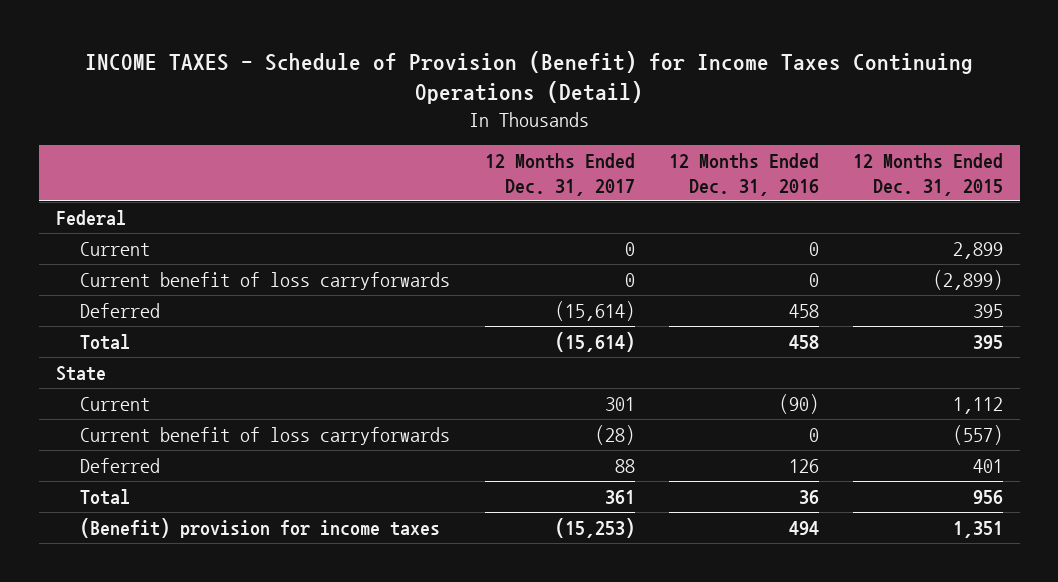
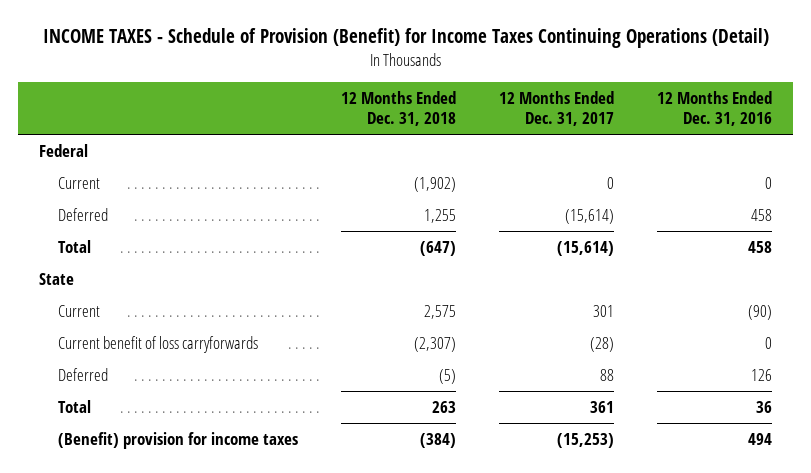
[852,152,1003,196] 12 Months Ended Dec. 31, 2015 -> none
none -> [341,91,457,127] 12 Months Ended Dec. 31, 2018
[80,271,451,290] Current benefit of loss carryforwards -> none

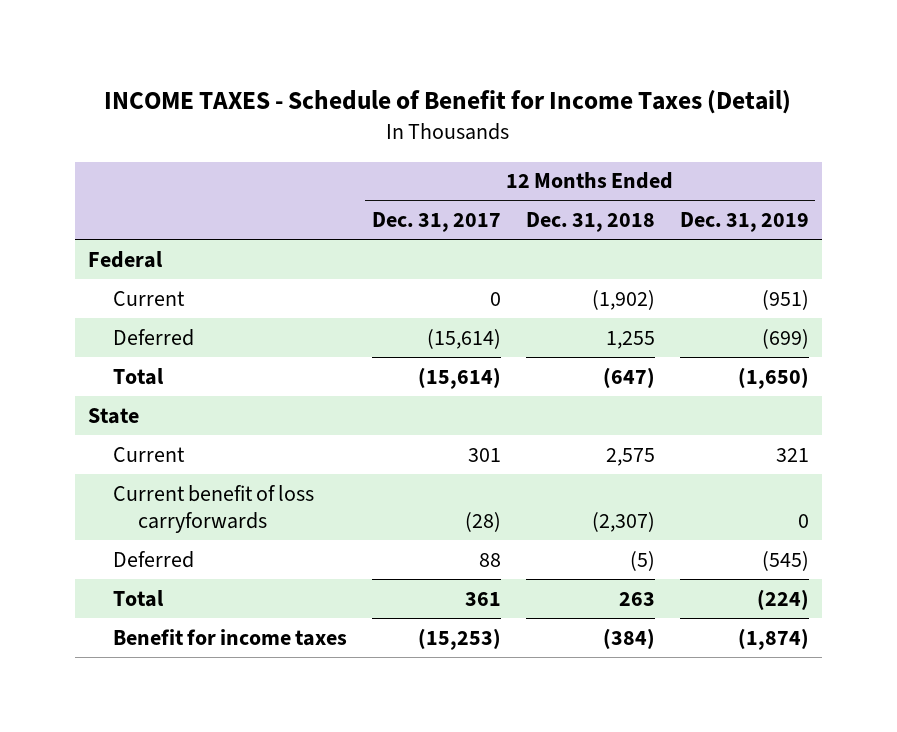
[42,28,769,49] INCOME TAXES - Schedule of Provision (Benefit) for Income Taxes Continuing Operations (Detail) -> [104,90,792,115] INCOME TAXES - Schedule of Benefit for Income Taxes (Detail)
[656,91,772,127] 12 Months Ended Dec. 31, 2016 -> none
none -> [680,212,810,233] Dec. 31, 2019
[58,431,299,449] (Benefit) provision for income taxes -> [112,628,347,646] Benefit for income taxes

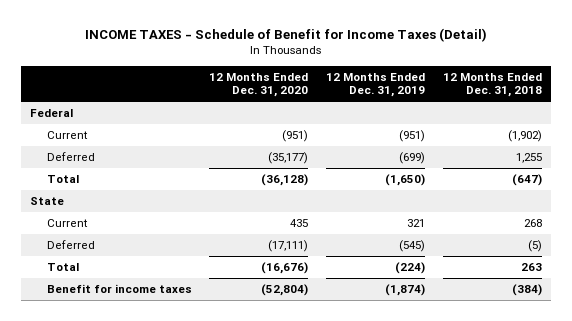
[371,212,501,233] Dec. 31, 2017 -> none
none -> [209,72,309,98] 12 Months Ended Dec. 31, 2020
[112,484,314,533] Current benefit of loss carryforwards -> none
[605,447,655,466] 2,575 -> [523,218,542,227] 268

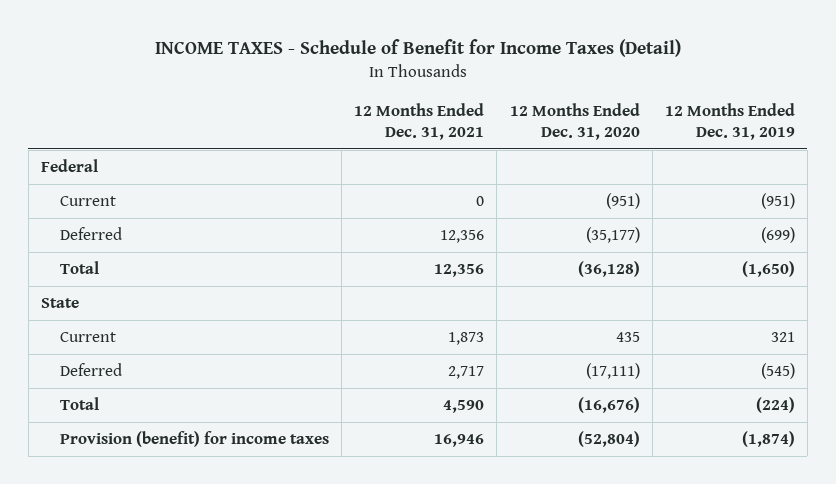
[442,72,542,98] 12 Months Ended Dec. 31, 2018 -> none
none -> [354,102,485,141] 12 Months Ended Dec. 31, 2021
[46,283,192,293] Benefit for income taxes -> [60,431,330,448] Provision (benefit) for income taxes

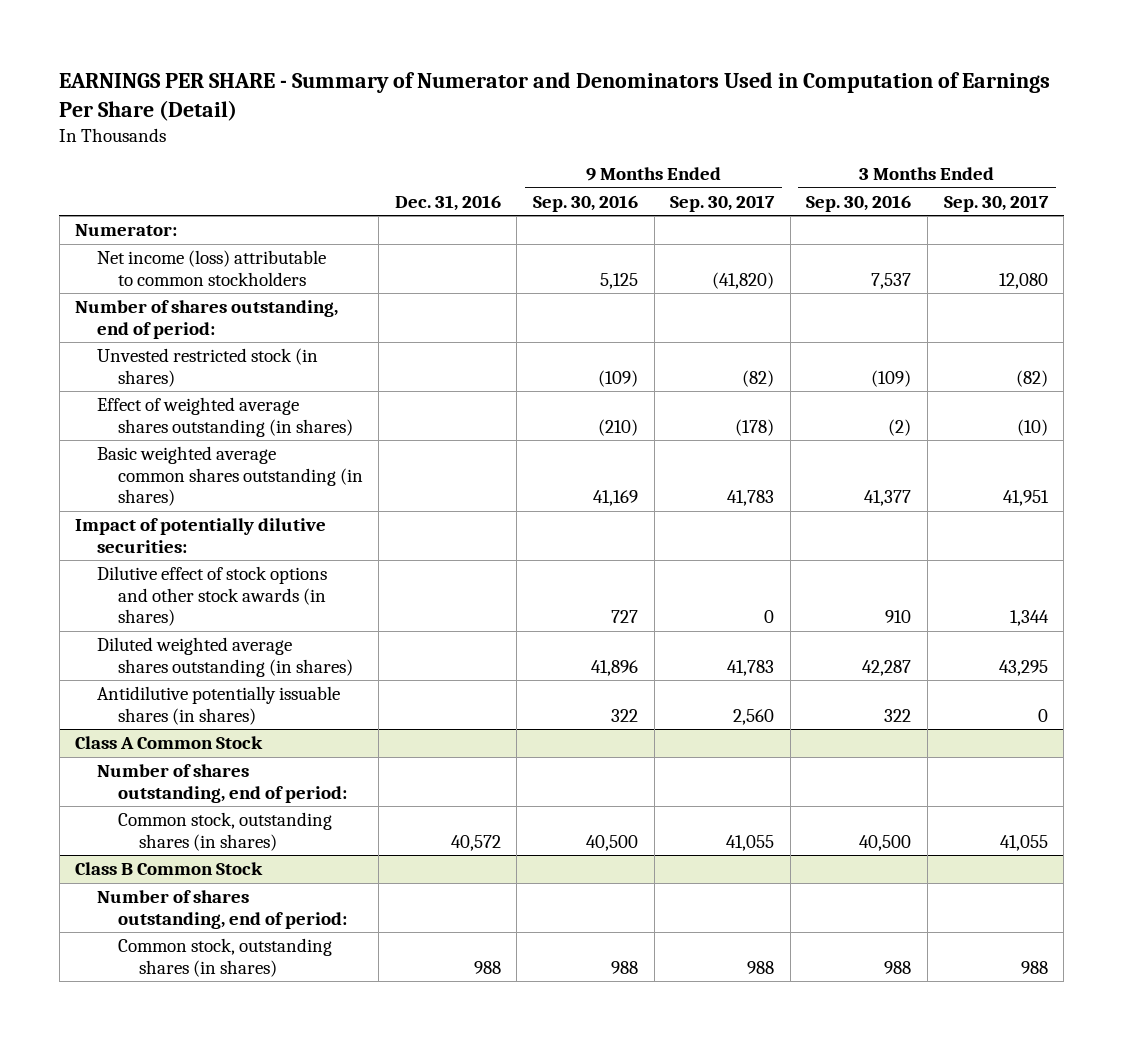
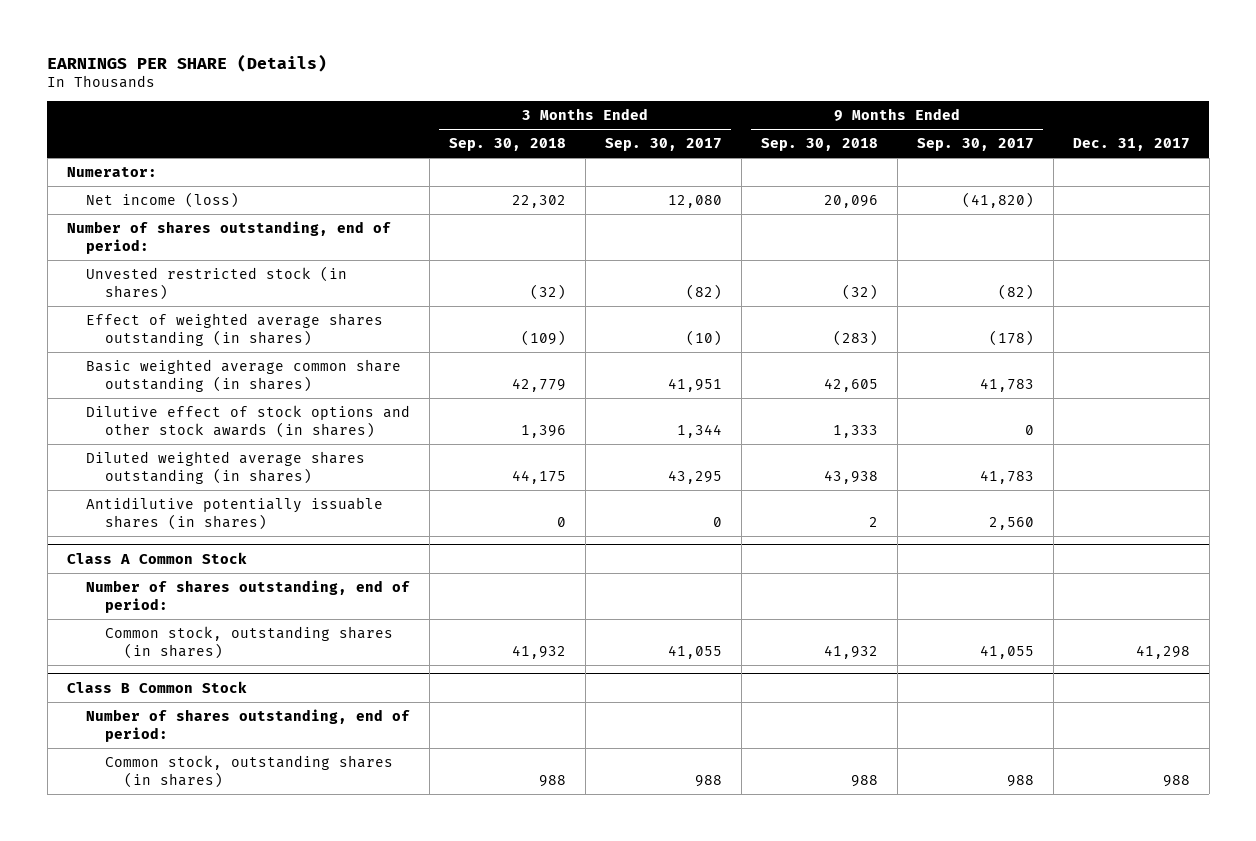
[59,71,1051,121] EARNINGS PER SHARE - Summary of Numerator and Denominators Used in Computation of Earnings Per Share (Detail) -> [47,53,328,72] EARNINGS PER SHARE (Details)
[394,194,501,211] Dec. 31, 2016 -> none
[533,194,639,212] Sep. 30, 2016 -> none
[806,194,912,212] Sep. 30, 2016 -> none
none -> [448,138,566,152] Sep. 30, 2018
none -> [760,138,878,152] Sep. 30, 2018
none -> [1072,138,1190,152] Dec. 31, 2017
[96,250,326,286] Net income (loss) attributable to common stockholders -> [85,191,239,208] Net income (loss)
[75,518,327,553] Impact of potentially dilutive securities: -> none
[96,446,363,507] Basic weighted average common shares outstanding (in shares) -> [85,358,401,392] Basic weighted average common share outstanding (in shares)

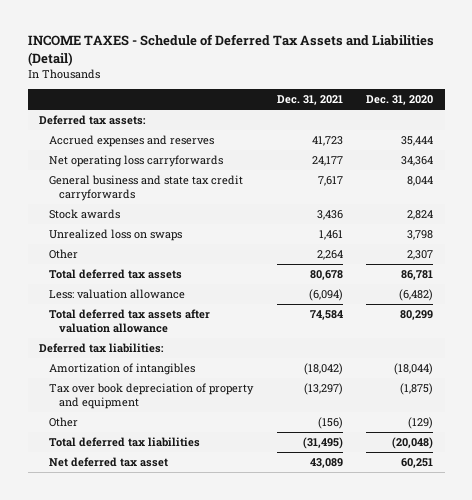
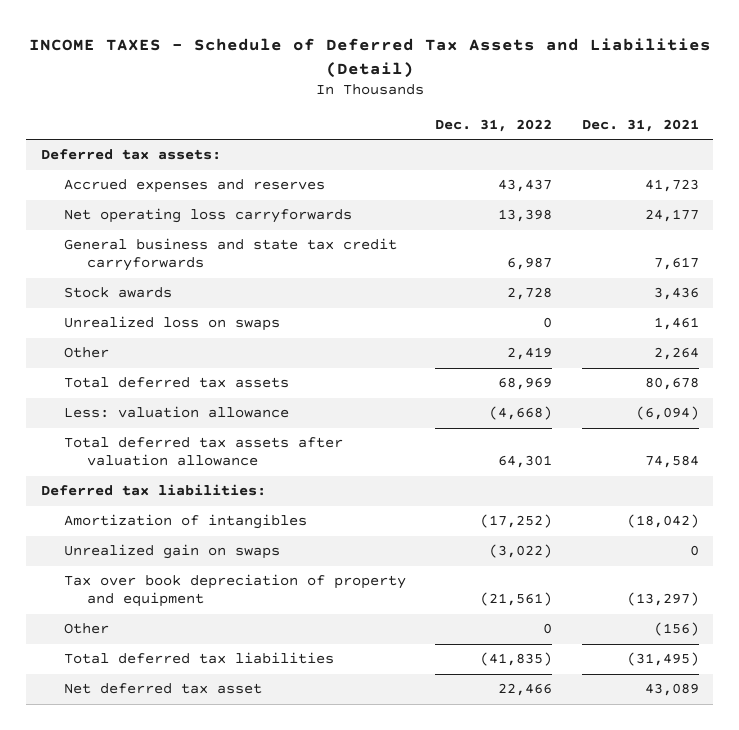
[365,95,433,106] Dec. 31, 2020 -> none
none -> [435,119,553,133] Dec. 31, 2022
none -> [63,544,280,560] Unrealized gain on swaps

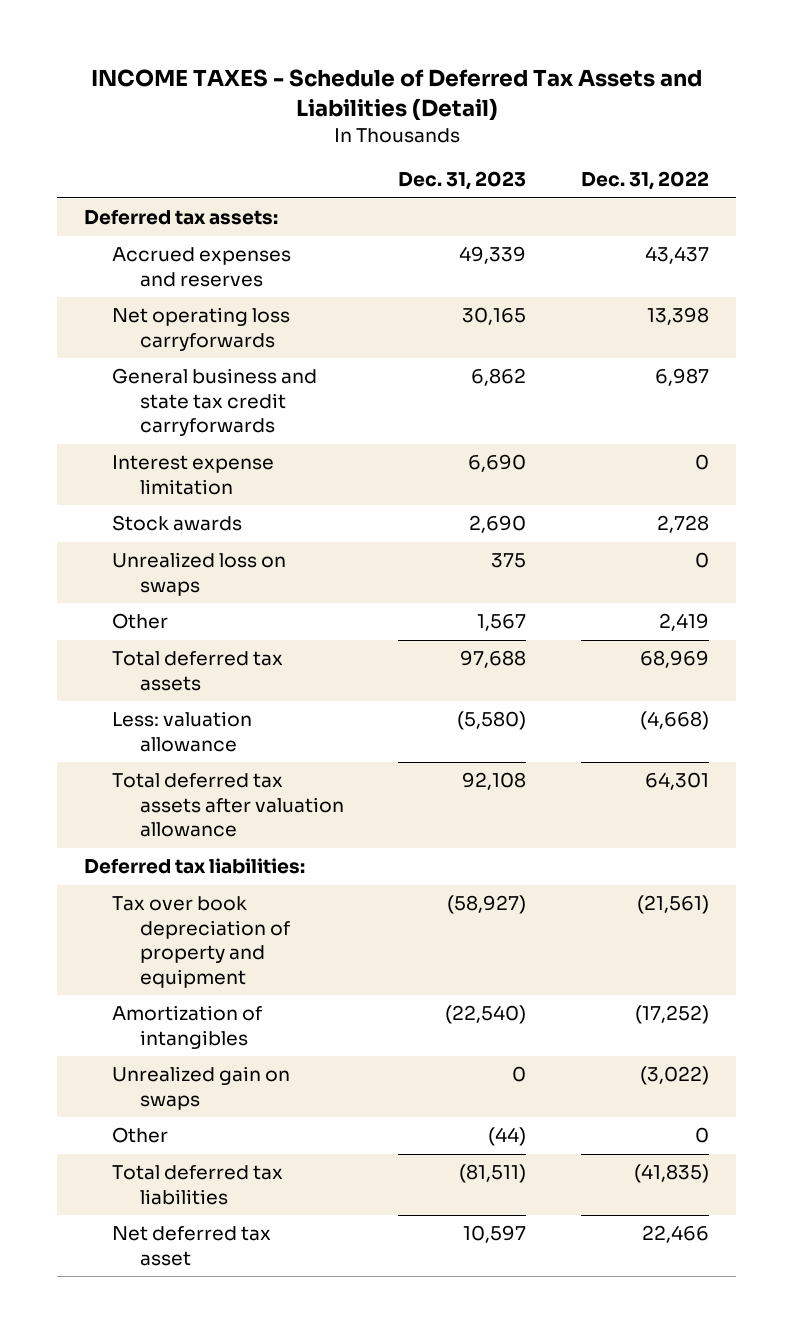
[581,119,699,133] Dec. 31, 2021 -> none
none -> [398,171,527,191] Dec. 31, 2023
none -> [111,455,274,495] Interest expense limitation
[63,574,406,608] Tax over book depreciation of property and equipment -> [111,896,290,988] Tax over book depreciation of property and equipment

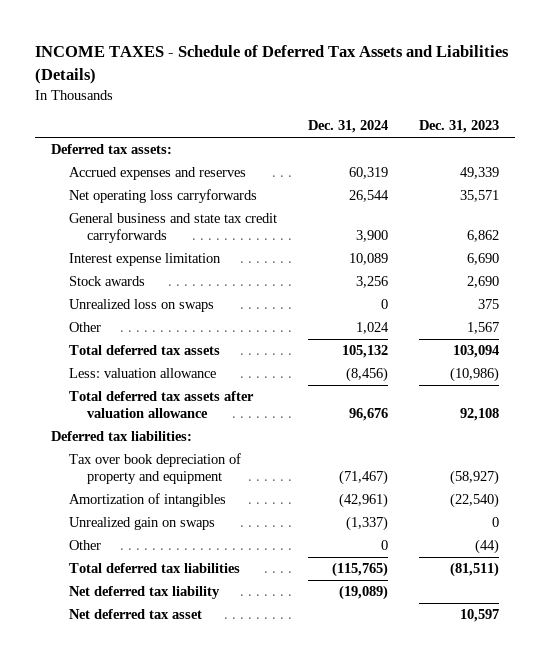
[90,69,702,122] INCOME TAXES - Schedule of Deferred Tax Assets and Liabilities (Detail) -> [34,45,509,84] INCOME TAXES - Schedule of Deferred Tax Assets and Liabilities (Details)
[581,171,710,191] Dec. 31, 2022 -> none
none -> [307,120,388,134] Dec. 31, 2024
[462,307,527,326] 30,165 -> [460,190,500,203] 35,571
[460,650,527,669] 97,688 -> [453,345,500,359] 103,094
[457,711,527,731] (5,580) -> [450,367,500,383] (10,986)
none -> [68,586,220,600] Net deferred tax liability

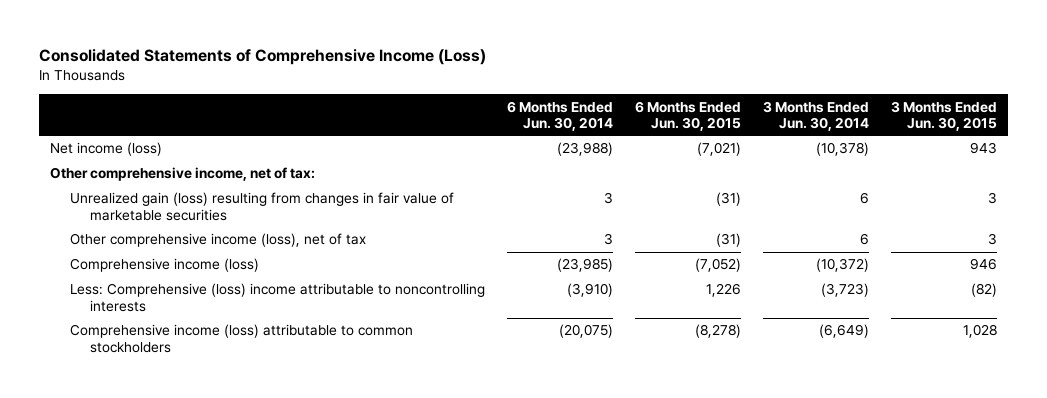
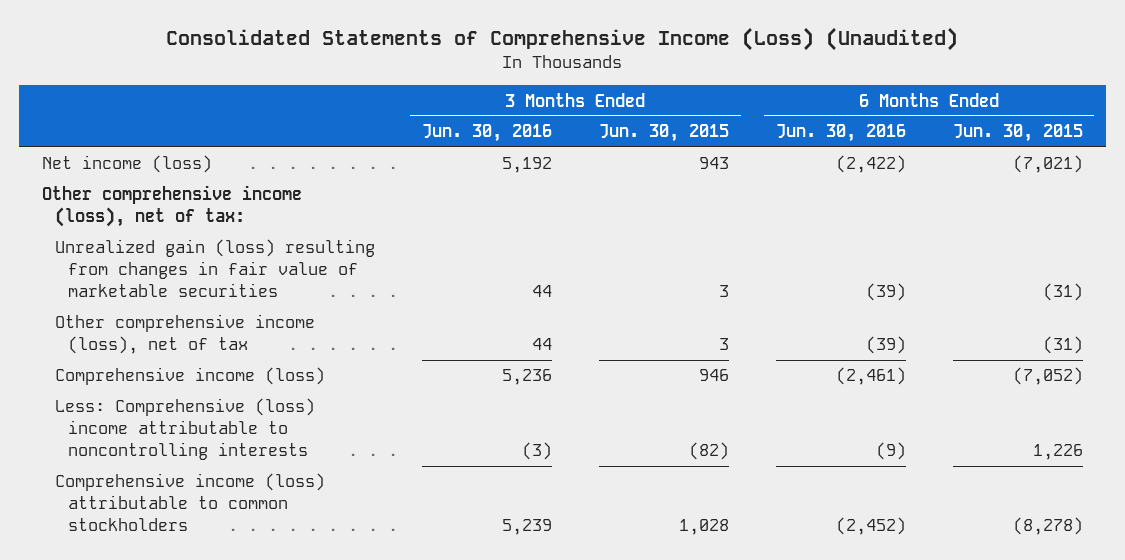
[39,49,487,66] Consolidated Statements of Comprehensive Income (Loss) -> [166,27,959,52] Consolidated Statements of Comprehensive Income (Loss) (Unaudited)
[506,100,613,131] 6 Months Ended Jun. 30, 2014 -> none
[762,100,869,131] 3 Months Ended Jun. 30, 2014 -> none
none -> [421,124,552,143] Jun. 30, 2016
none -> [775,124,906,143] Jun. 30, 2016
[50,167,316,182] Other comprehensive income, net of tax: -> [42,185,303,228] Other comprehensive income (loss), net of tax:

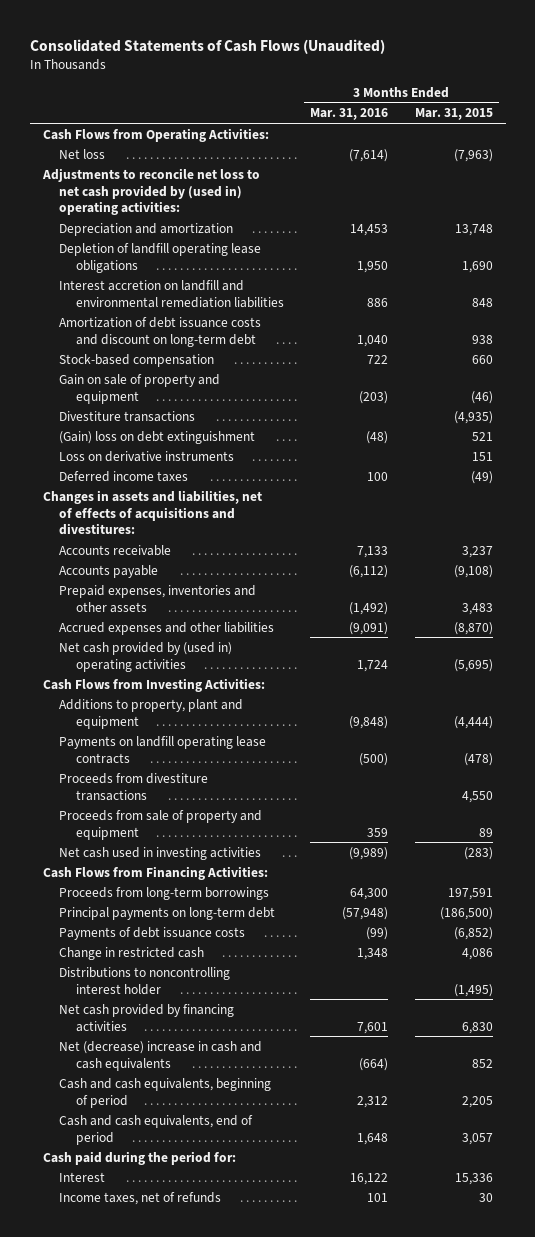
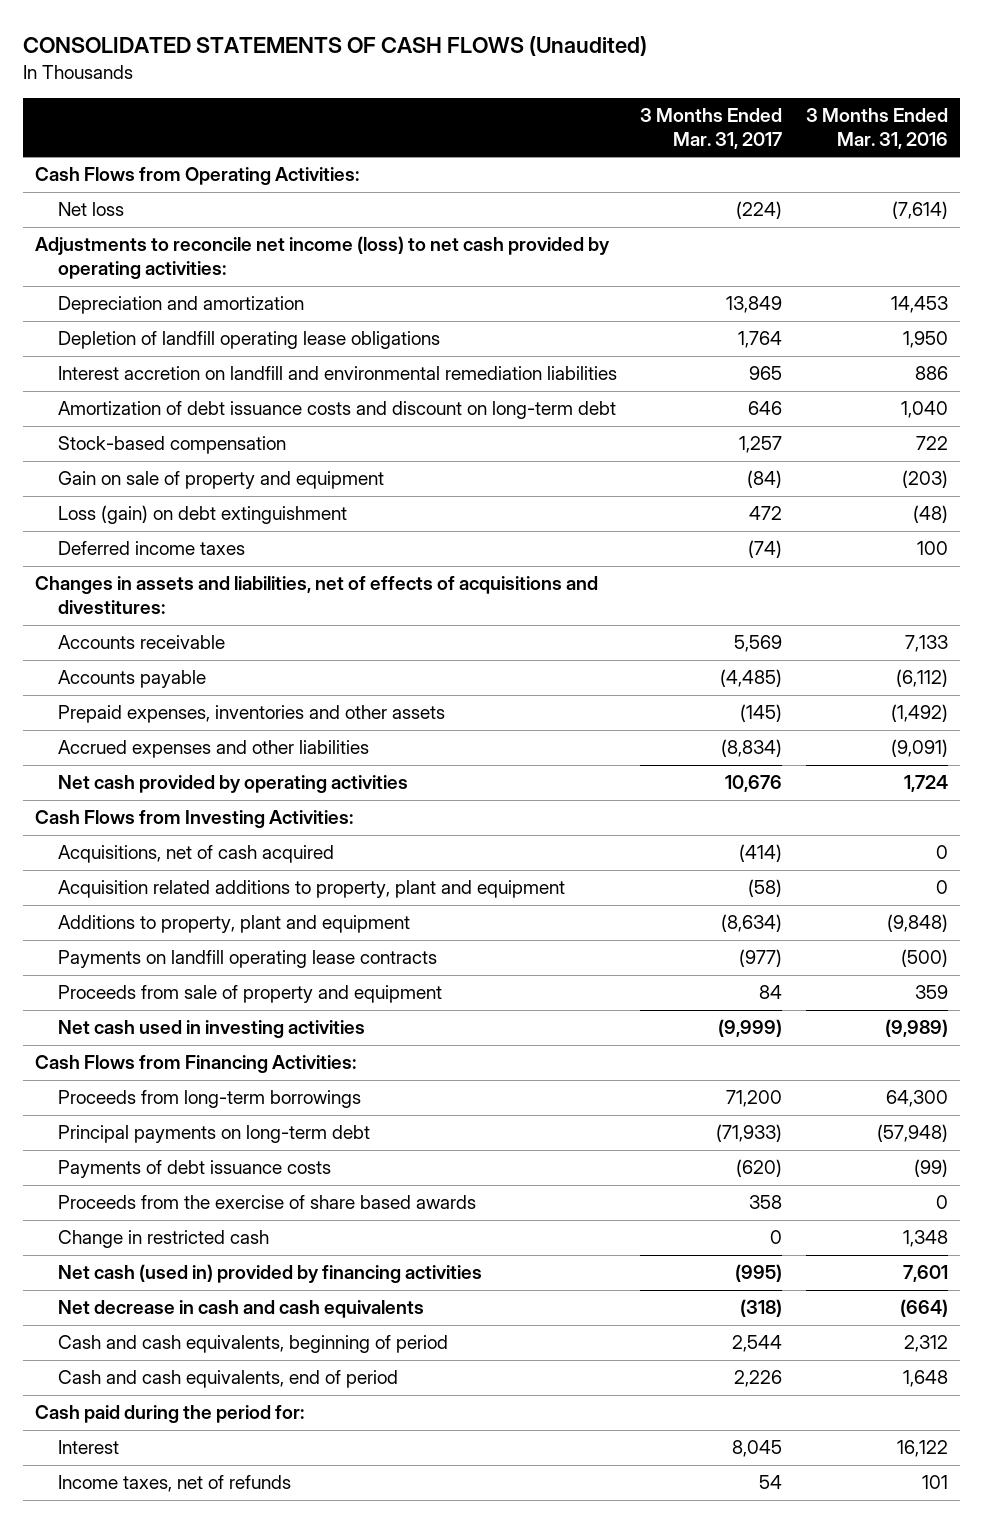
[29,38,385,54] Consolidated Statements of Cash Flows (Unaudited) -> [23,35,648,56] CONSOLIDATED STATEMENTS OF CASH FLOWS (Unaudited)
[414,108,493,121] Mar. 31, 2015 -> none
none -> [640,108,783,149] 3 Months Ended Mar. 31, 2017
[41,167,260,216] Adjustments to reconcile net loss to net cash provided by (used in) operating activities: -> [34,236,610,280] Adjustments to reconcile net income (loss) to net cash provided by operating activities:
[59,410,196,422] Divestiture transactions -> none
[59,450,235,462] Loss on derivative instruments -> none
[59,430,256,444] (Gain) loss on debt extinguishment -> [57,505,347,525] Loss (gain) on debt extinguishment
[59,641,233,672] Net cash provided by (used in) operating activities -> [57,775,408,794] Net cash provided by operating activities
none -> [57,845,334,864] Acquisitions, net of cash acquired
none -> [57,880,565,899] Acquisition related additions to property, plant and equipment
[59,772,209,801] Proceeds from divestiture transactions -> none
none -> [57,1195,476,1210] Proceeds from the exercise of share based awards
[59,966,231,995] Distributions to noncontrolling interest holder -> none
[59,1003,235,1032] Net cash provided by financing activities -> [57,1264,482,1284] Net cash (used in) provided by financing activities
[59,1040,263,1071] Net (decrease) increase in cash and cash equivalents -> [57,1300,424,1319] Net decrease in cash and cash equivalents

